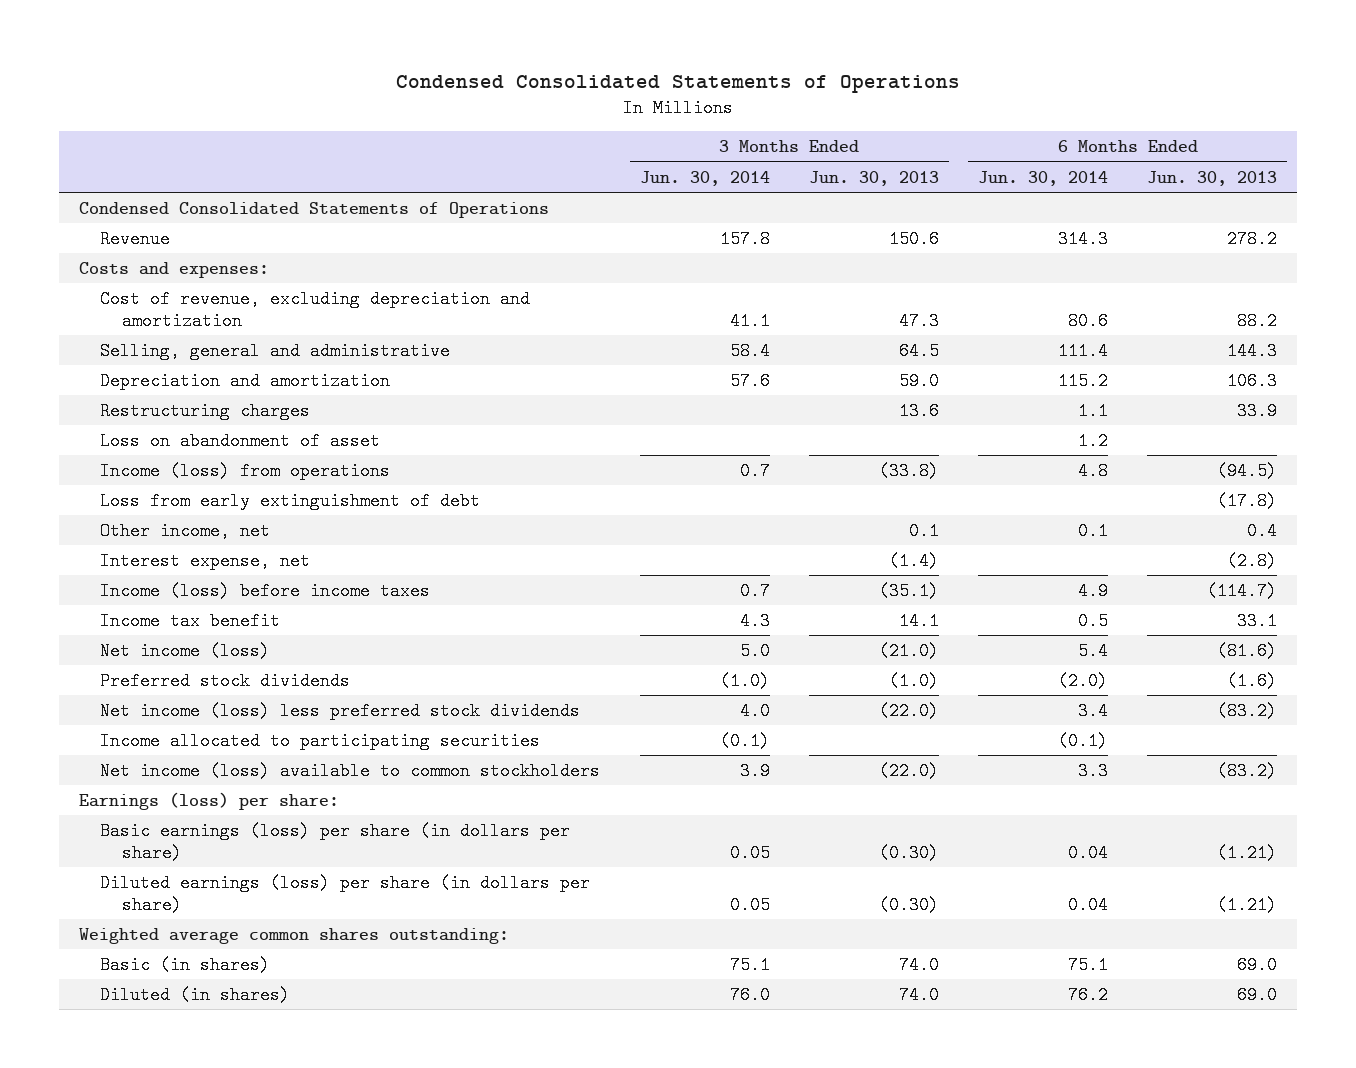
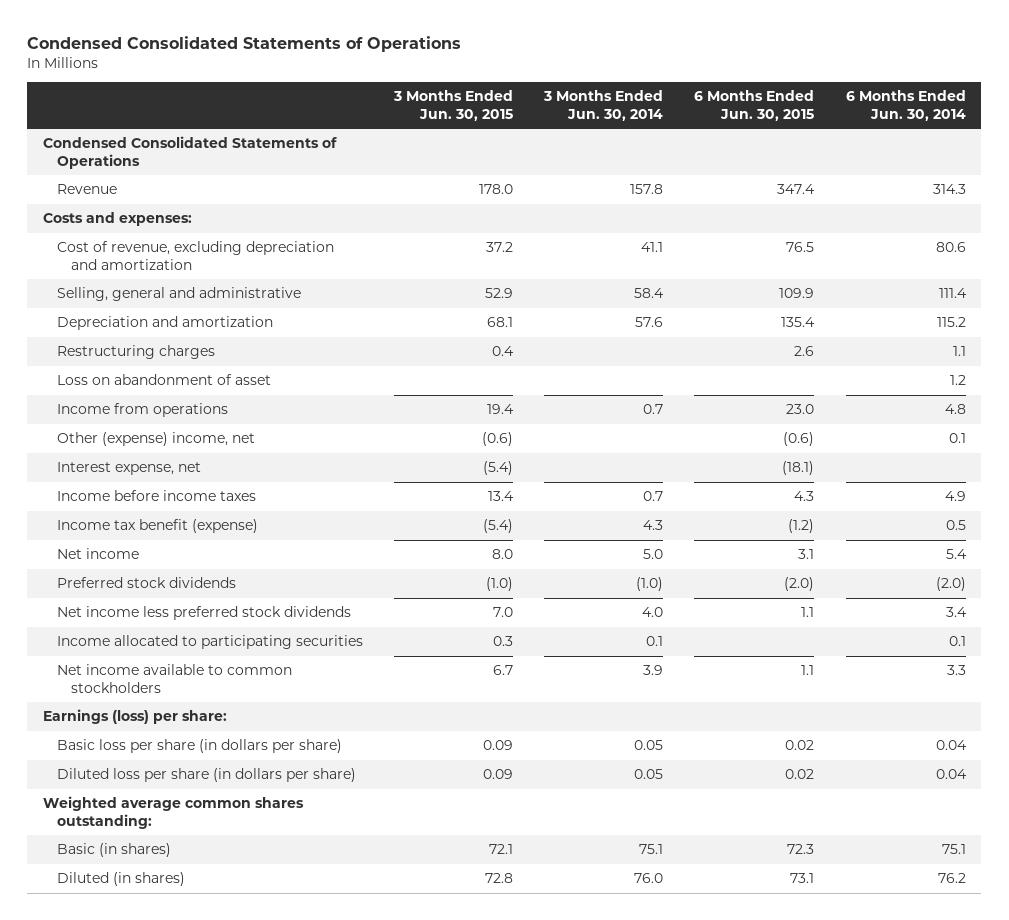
[808,170,939,186] Jun. 30, 2013 -> none
[1147,170,1278,186] Jun. 30, 2013 -> none
none -> [393,90,514,121] 3 Months Ended Jun. 30, 2015
none -> [694,90,815,121] 6 Months Ended Jun. 30, 2015
[100,491,481,510] Loss from early extinguishment of debt -> none
[100,461,391,480] Income (loss) from operations -> [56,403,228,418] Income from operations
[100,521,271,540] Other income, net -> [56,432,255,447] Other (expense) income, net
[100,581,431,600] Income (loss) before income taxes -> [56,490,256,502] Income before income taxes
[100,611,281,630] Income tax benefit -> [56,519,258,534] Income tax benefit (expense)
[100,641,271,660] Net income (loss) -> [56,548,139,560] Net income
[100,701,581,720] Net income (loss) less preferred stock dividends -> [56,606,351,621] Net income less preferred stock dividends
[719,731,770,750] (0.1) -> [646,636,664,647] 0.1
[1057,731,1108,750] (0.1) -> [948,636,966,647] 0.1
[100,761,601,780] Net income (loss) available to common stockholders -> [56,664,292,693] Net income available to common stockholders
[100,821,571,862] Basic earnings (loss) per share (in dollars per share) -> [56,739,342,754] Basic loss per share (in dollars per share)
[100,873,591,914] Diluted earnings (loss) per share (in dollars per share) -> [56,768,356,783] Diluted loss per share (in dollars per share)

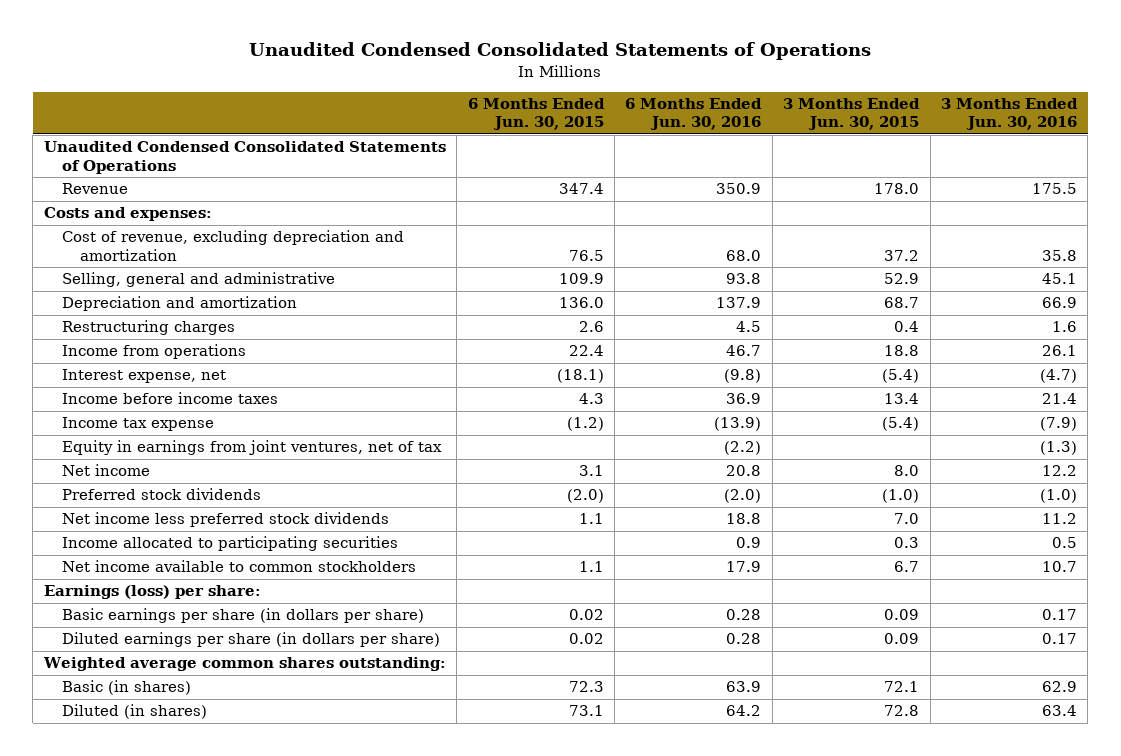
[27,36,462,53] Condensed Consolidated Statements of Operations -> [249,42,872,61] Unaudited Condensed Consolidated Statements of Operations
[543,90,664,121] 3 Months Ended Jun. 30, 2014 -> none
[845,90,966,121] 6 Months Ended Jun. 30, 2014 -> none
none -> [625,98,763,131] 6 Months Ended Jun. 30, 2016
none -> [940,98,1078,131] 3 Months Ended Jun. 30, 2016
[42,136,337,169] Condensed Consolidated Statements of Operations -> [43,141,446,174] Unaudited Condensed Consolidated Statements of Operations
[487,317,514,328] 68.1 -> [884,297,920,309] 68.7
[781,317,816,328] 135.4 -> [558,297,604,309] 136.0
[56,374,271,386] Loss on abandonment of asset -> none
[56,432,255,447] Other (expense) income, net -> none
[487,404,515,415] 19.4 -> [884,345,920,357] 18.8
[786,404,815,415] 23.0 -> [568,345,604,357] 22.4
[56,519,258,534] Income tax benefit (expense) -> [61,417,214,432] Income tax expense
none -> [61,440,442,456] Equity in earnings from joint ventures, net of tax
[56,739,342,754] Basic loss per share (in dollars per share) -> [61,608,424,624] Basic earnings per share (in dollars per share)
[56,768,356,783] Diluted loss per share (in dollars per share) -> [61,632,440,648] Diluted earnings per share (in dollars per share)

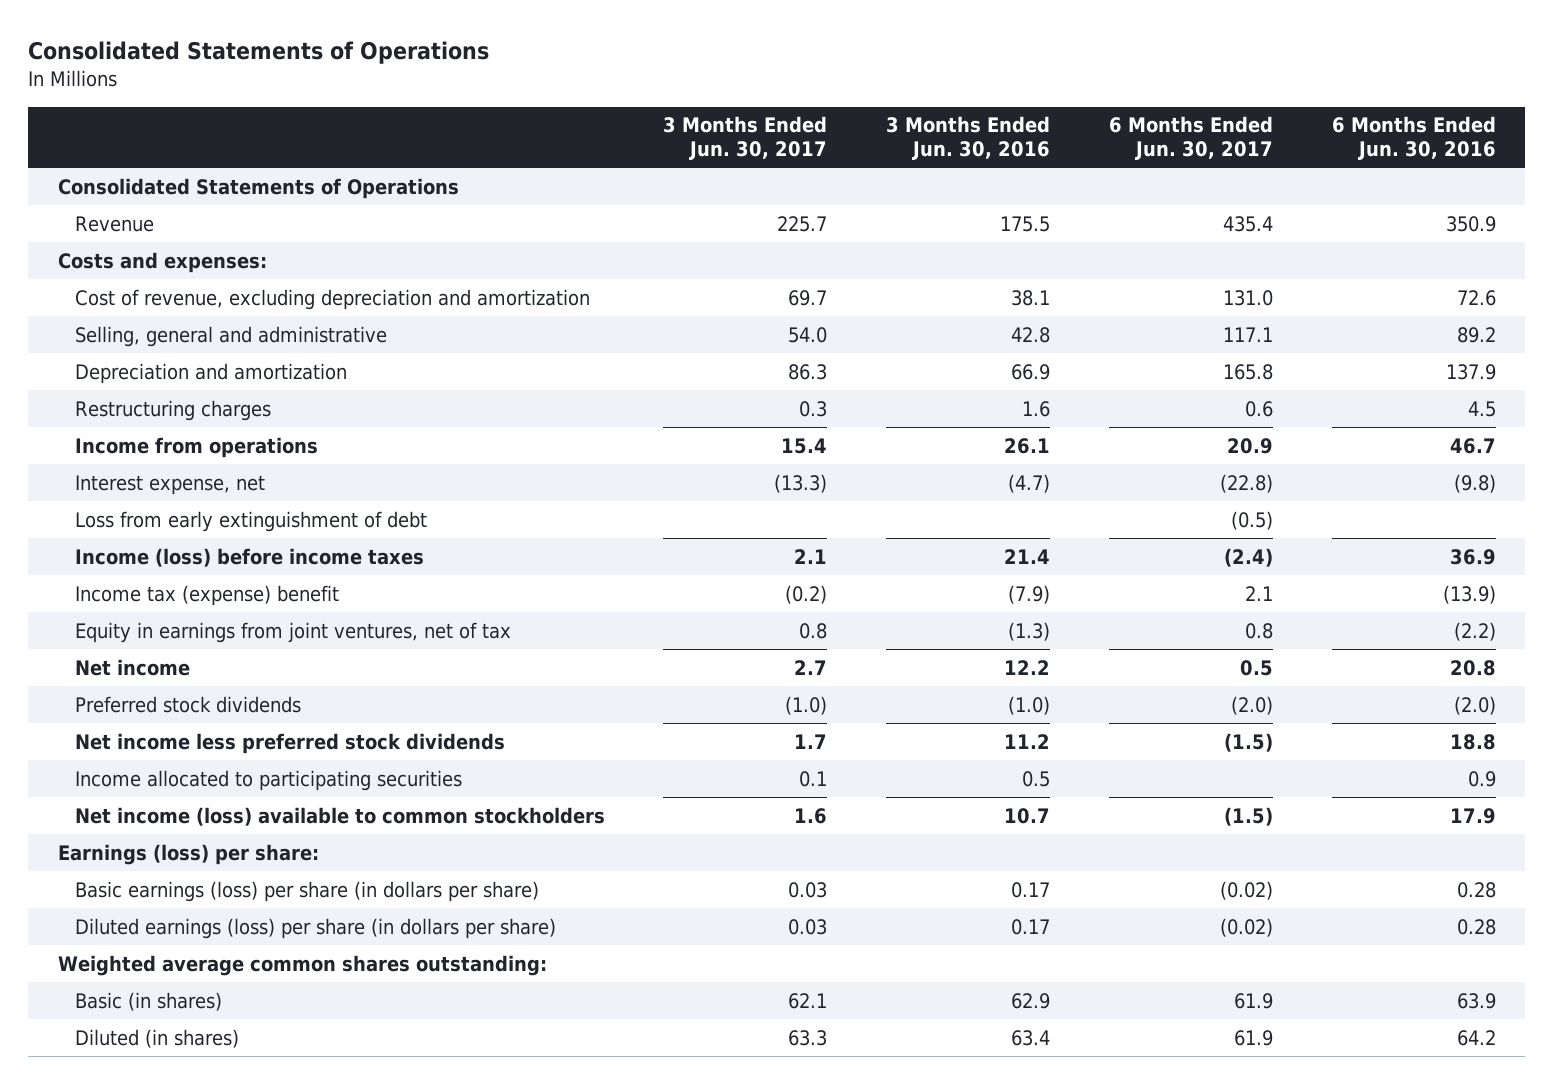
[249,42,872,61] Unaudited Condensed Consolidated Statements of Operations -> [28,41,490,65] Consolidated Statements of Operations
[467,98,605,131] 6 Months Ended Jun. 30, 2015 -> none
[783,98,921,131] 3 Months Ended Jun. 30, 2015 -> none
none -> [663,116,828,161] 3 Months Ended Jun. 30, 2017
none -> [1109,116,1274,161] 6 Months Ended Jun. 30, 2017
[43,141,446,174] Unaudited Condensed Consolidated Statements of Operations -> [57,177,459,199] Consolidated Statements of Operations
[726,249,762,261] 68.0 -> [1456,289,1496,306] 72.6
[1041,249,1077,261] 35.8 -> [1011,289,1051,306] 38.1
[726,273,762,285] 93.8 -> [1456,326,1496,343] 89.2
[1041,273,1077,285] 45.1 -> [1011,326,1051,343] 42.8
none -> [74,510,427,532] Loss from early extinguishment of debt
[61,392,278,405] Income before income taxes -> [74,547,424,567] Income (loss) before income taxes
[61,417,214,432] Income tax expense -> [74,584,339,606] Income tax (expense) benefit
[61,560,416,573] Net income available to common stockholders -> [74,806,605,826] Net income (loss) available to common stockholders
[61,608,424,624] Basic earnings per share (in dollars per share) -> [74,880,539,902] Basic earnings (loss) per share (in dollars per share)
[61,632,440,648] Diluted earnings per share (in dollars per share) -> [74,917,556,939] Diluted earnings (loss) per share (in dollars per share)

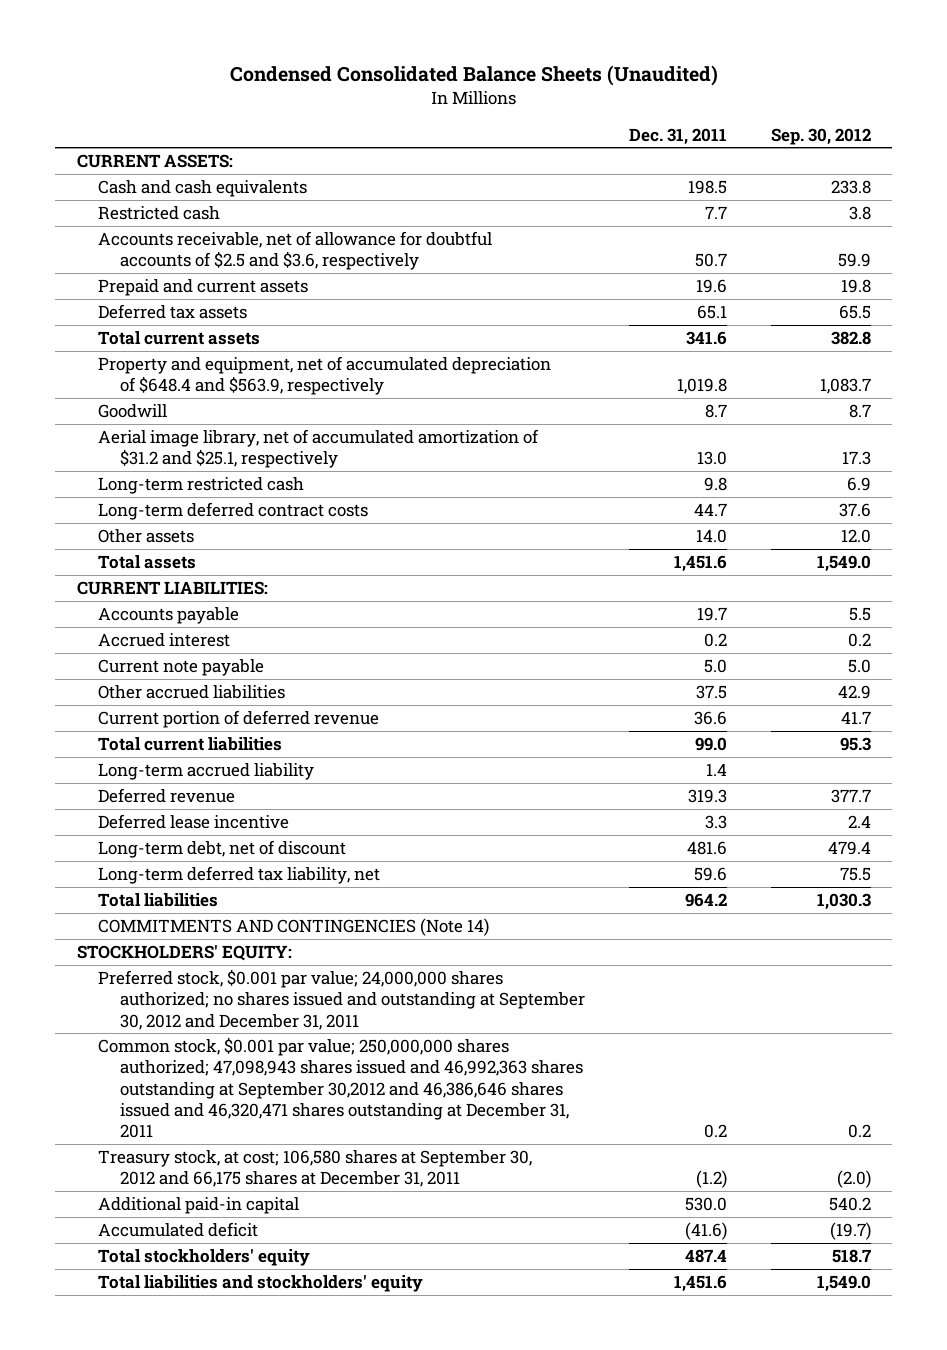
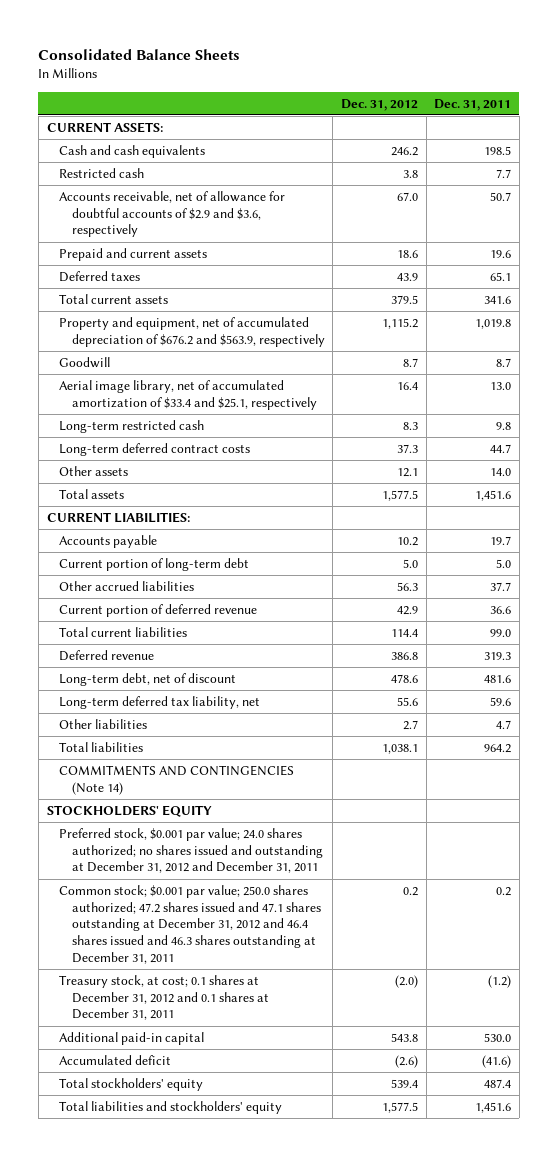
[229,65,718,87] Condensed Consolidated Balance Sheets (Unaudited) -> [38,48,241,60] Consolidated Balance Sheets
[770,127,871,145] Sep. 30, 2012 -> none
none -> [340,98,418,111] Dec. 31, 2012
[98,230,493,271] Accounts receivable, net of allowance for doubtful accounts of $2.5 and $3.6, respectively -> [59,191,286,238] Accounts receivable, net of allowance for doubtful accounts of $2.9 and $3.6, respectively
[98,303,248,319] Deferred tax assets -> [59,271,141,283] Deferred taxes
[98,355,552,396] Property and equipment, net of accumulated depreciation of $648.4 and $563.9, respectively -> [59,317,325,347] Property and equipment, net of accumulated depreciation of $676.2 and $563.9, respectively
[98,428,540,469] Aerial image library, net of accumulated amortization of $31.2 and $25.1, respectively -> [59,380,317,410] Aerial image library, net of accumulated amortization of $33.4 and $25.1, respectively
[98,632,231,647] Accrued interest -> none
[98,658,265,676] Current note payable -> none
none -> [59,558,250,572] Current portion of long-term debt
[695,684,727,699] 37.5 -> [490,582,512,592] 37.7
[98,762,315,780] Long-term accrued liability -> none
[98,813,290,829] Deferred lease incentive -> none
none -> [59,719,148,730] Other liabilities
[76,944,292,961] STOCKHOLDERS' EQUITY: -> [46,805,212,818] STOCKHOLDERS' EQUITY
[98,968,586,1030] Preferred stock, $0.001 par value; 24,000,000 shares authorized; no shares issued and outstanding at September 30, 2012 and December 31, 2011 -> [59,828,323,874] Preferred stock, $0.001 par value; 24.0 shares authorized; no shares issued and outstanding at December 31, 2012 and December 31, 2011
[98,1036,584,1139] Common stock, $0.001 par value; 250,000,000 shares authorized; 47,098,943 shares issued and 46,992,363 shares outstanding at September 30,2012 and 46,386,646 shares issued and 46,320,471 shares outstanding at December 31, 2011 -> [59,885,321,964] Common stock; $0.001 par value; 250.0 shares authorized; 47.2 shares issued and 47.1 shares outstanding at December 31, 2012 and 46.4 shares issued and 46.3 shares outstanding at December 31, 2011
[98,1149,533,1188] Treasury stock, at cost; 106,580 shares at September 30, 2012 and 66,175 shares at December 31, 2011 -> [59,975,269,1021] Treasury stock, at cost; 0.1 shares at December 31, 2012 and 0.1 shares at December 31, 2011

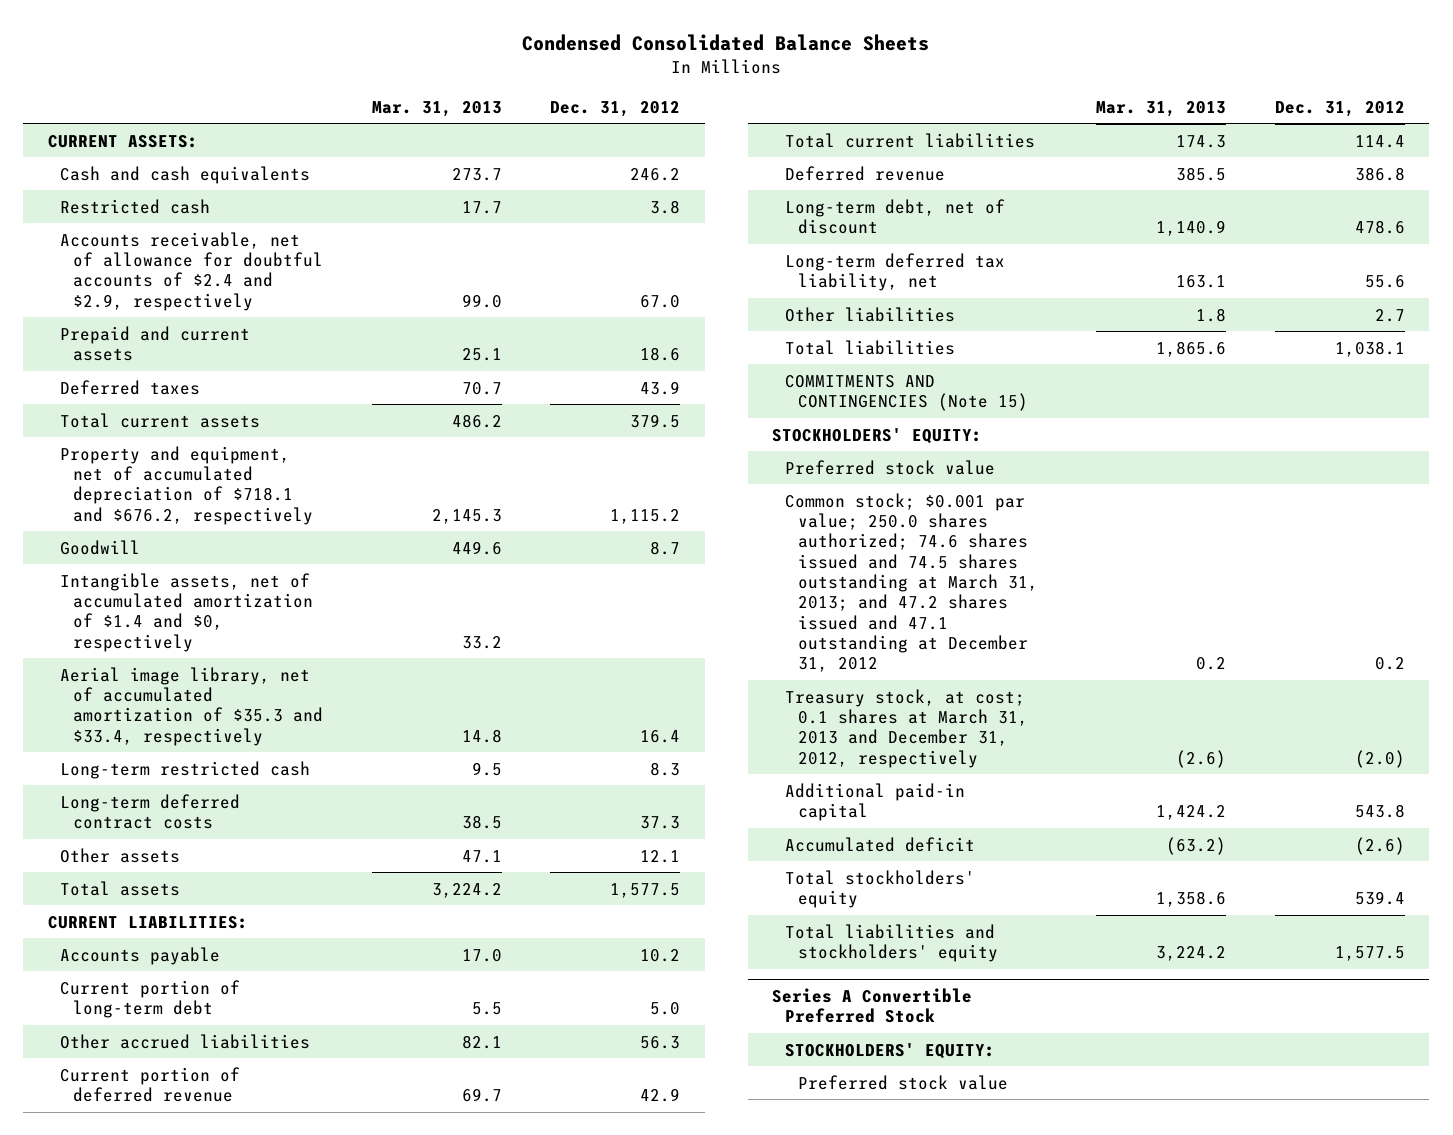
[38,48,241,60] Consolidated Balance Sheets -> [522,33,930,51] Condensed Consolidated Balance Sheets
[434,98,512,111] Dec. 31, 2011 -> none
none -> [371,100,502,117] Mar. 31, 2013
[59,191,286,238] Accounts receivable, net of allowance for doubtful accounts of $2.9 and $3.6, respectively -> [60,231,324,311] Accounts receivable, net of allowance for doubtful accounts of $2.4 and $2.9, respectively
[59,317,325,347] Property and equipment, net of accumulated depreciation of $676.2 and $563.9, respectively -> [60,445,314,525] Property and equipment, net of accumulated depreciation of $718.1 and $676.2, respectively
none -> [60,572,314,652] Intangible assets, net of accumulated amortization of $1.4 and $0, respectively
[59,380,317,410] Aerial image library, net of accumulated amortization of $33.4 and $25.1, respectively -> [60,666,324,746] Aerial image library, net of accumulated amortization of $35.3 and $33.4, respectively
[59,765,295,795] COMMITMENTS AND CONTINGENCIES (Note 14) -> [784,374,1028,411] COMMITMENTS AND CONTINGENCIES (Note 15)
[46,805,212,818] STOCKHOLDERS' EQUITY -> [772,427,983,444] STOCKHOLDERS' EQUITY:
[59,828,323,874] Preferred stock, $0.001 par value; 24.0 shares authorized; no shares issued and outstanding at December 31, 2012 and December 31, 2011 -> [784,459,995,475] Preferred stock value
[59,885,321,964] Common stock; $0.001 par value; 250.0 shares authorized; 47.2 shares issued and 47.1 shares outstanding at December 31, 2012 and 46.4 shares issued and 46.3 shares outstanding at December 31, 2011 -> [784,492,1038,673] Common stock; $0.001 par value; 250.0 shares authorized; 74.6 shares issued and 74.5 shares outstanding at March 31, 2013; and 47.2 shares issued and 47.1 outstanding at December 31, 2012
[59,975,269,1021] Treasury stock, at cost; 0.1 shares at December 31, 2012 and 0.1 shares at December 31, 2011 -> [784,688,1028,768] Treasury stock, at cost; 0.1 shares at March 31, 2013 and December 31, 2012, respectively
none -> [772,987,973,1024] Series A Convertible Preferred Stock
none -> [784,1042,995,1059] STOCKHOLDERS' EQUITY:
none -> [797,1074,1008,1090] Preferred stock value

